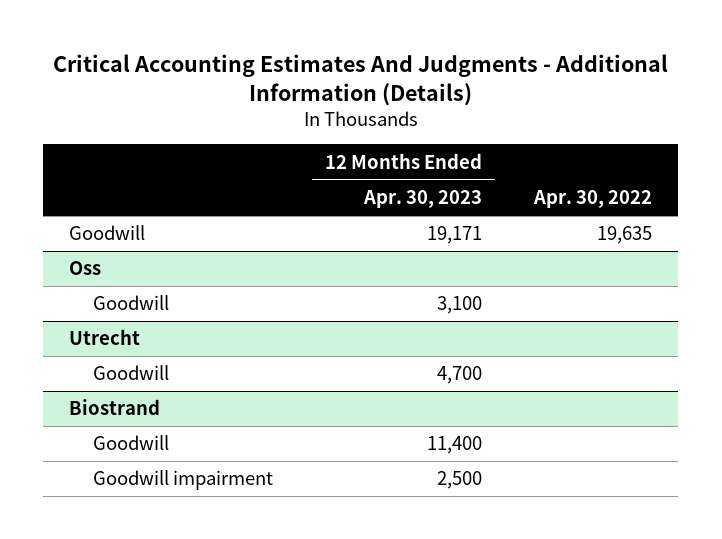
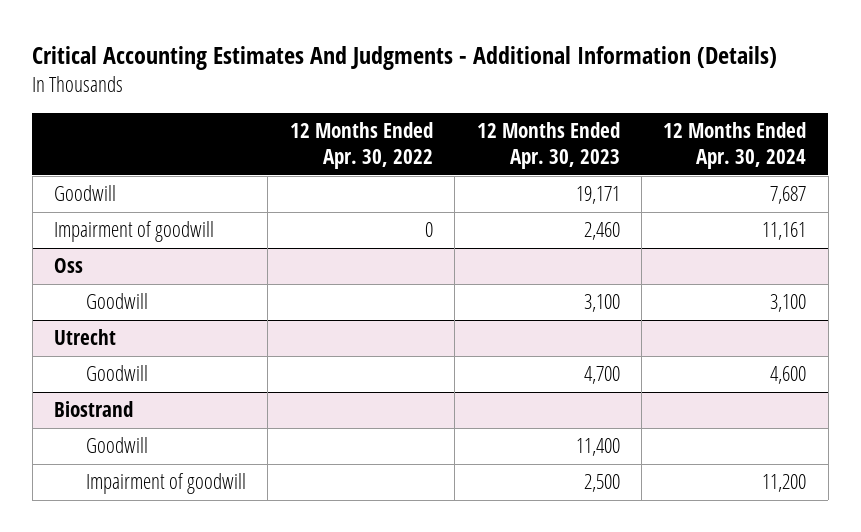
[533,190,653,209] Apr. 30, 2022 -> none
none -> [289,122,433,169] 12 Months Ended Apr. 30, 2022
none -> [663,122,807,169] 12 Months Ended Apr. 30, 2024
none -> [54,221,215,243] Impairment of goodwill
[93,470,274,491] Goodwill impairment -> [86,473,247,495] Impairment of goodwill

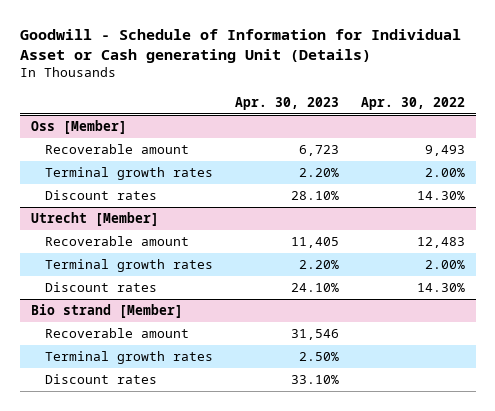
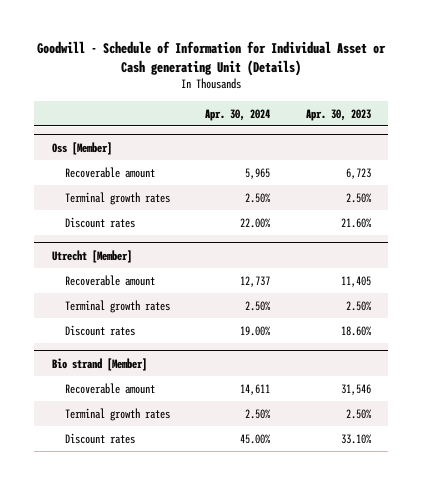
[360,96,465,110] Apr. 30, 2022 -> none
none -> [205,108,271,121] Apr. 30, 2024
[298,168,339,178] 2.20% -> [345,192,372,203] 2.50%
[290,191,339,201] 28.10% -> [340,217,372,228] 21.60%
[298,260,339,270] 2.20% -> [345,300,372,311] 2.50%
[290,283,339,293] 24.10% -> [340,325,372,336] 18.60%

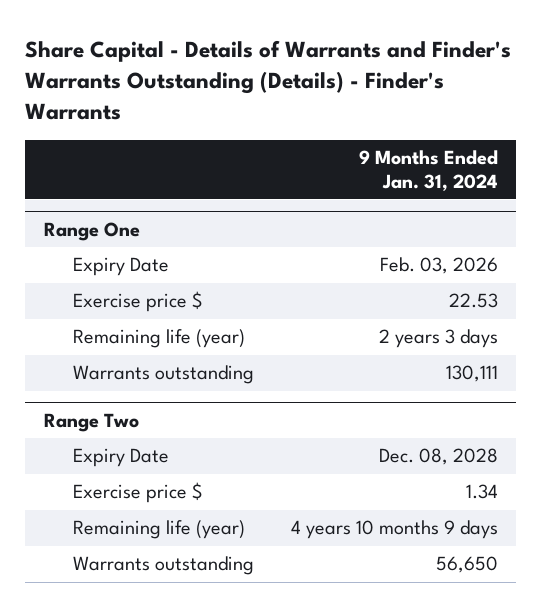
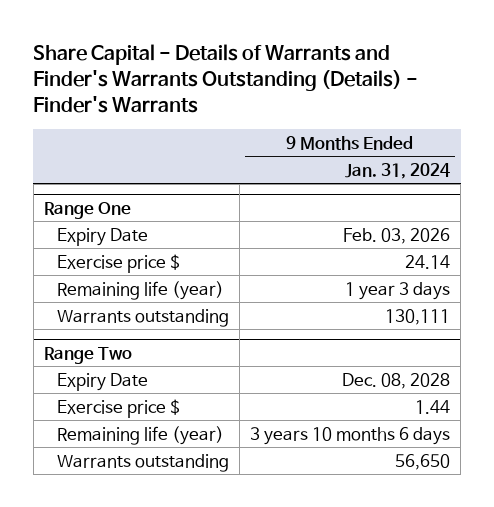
[448,293,498,309] 22.53 -> [405,254,451,269] 24.14
[378,329,498,349] 2 years 3 days -> [345,281,451,300] 1 year 3 days
[465,484,498,500] 1.34 -> [415,399,451,414] 1.44
[290,520,498,540] 4 years 10 months 9 days -> [250,426,451,445] 3 years 10 months 6 days

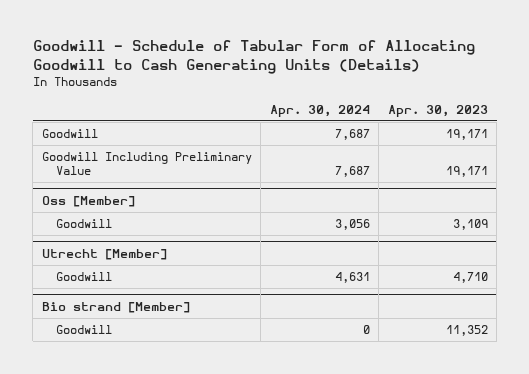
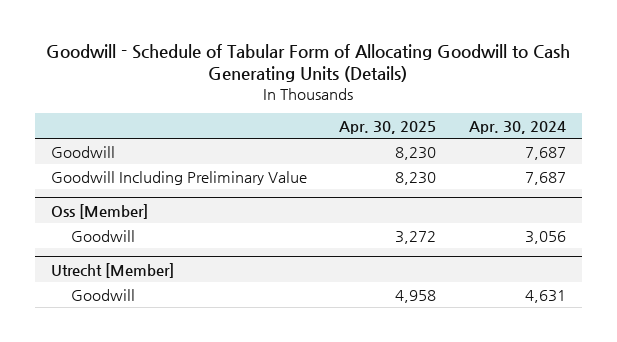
[387,104,488,117] Apr. 30, 2023 -> none
none -> [339,120,437,134] Apr. 30, 2025
[41,301,190,313] Bio strand [Member] -> none
[55,324,112,334] Goodwill -> none

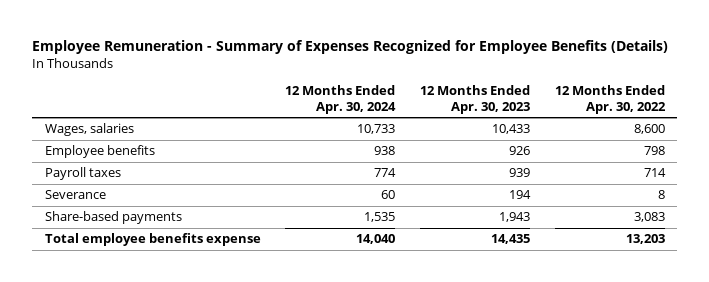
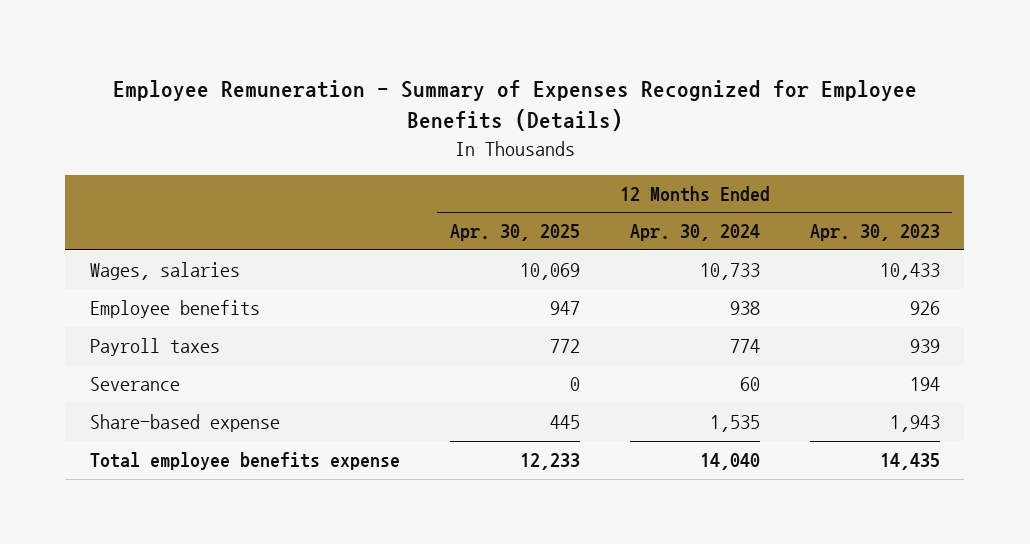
[554,85,666,114] 12 Months Ended Apr. 30, 2022 -> none
none -> [449,224,580,242] Apr. 30, 2025
[44,211,182,225] Share-based payments -> [90,414,281,433] Share-based expense

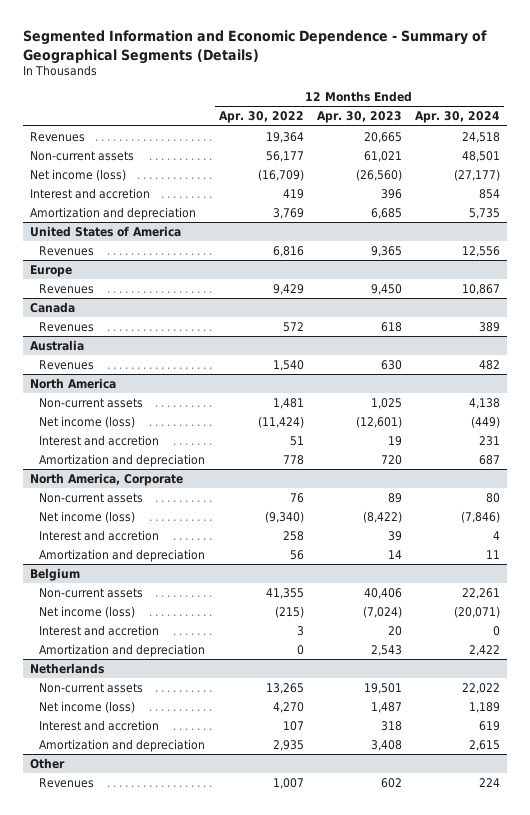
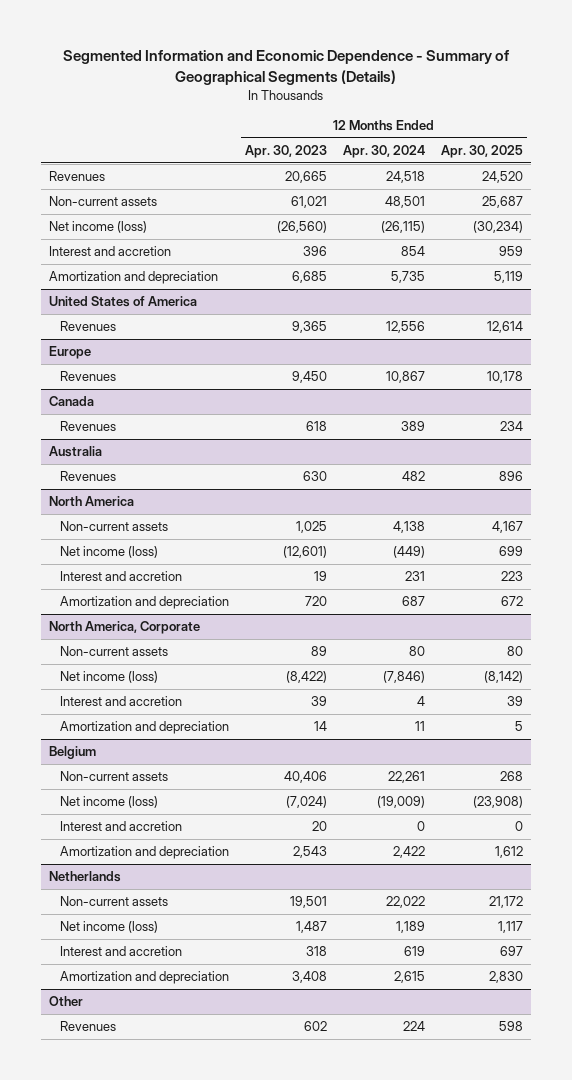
[218,111,304,124] Apr. 30, 2022 -> none
none -> [441,145,524,159] Apr. 30, 2025
[454,168,501,181] (27,177) -> [381,221,426,234] (26,115)
[454,605,501,618] (20,071) -> [377,796,426,809] (19,009)

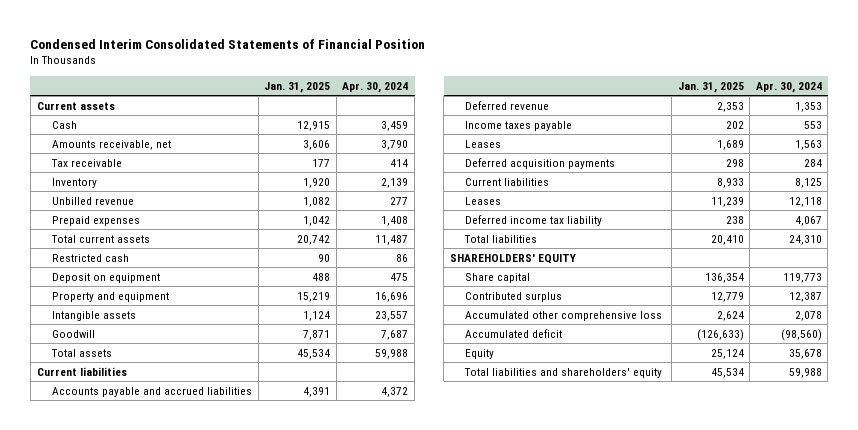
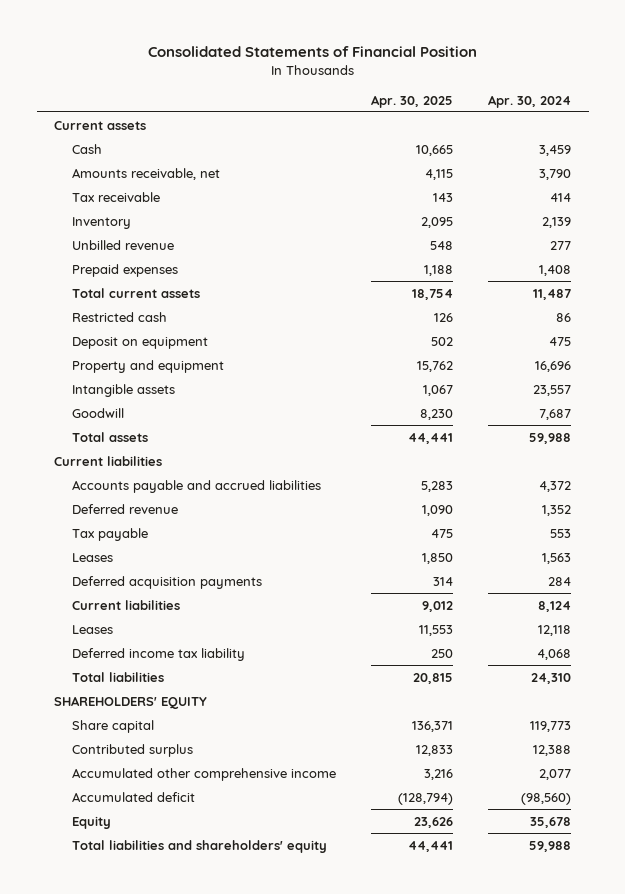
[30,38,426,49] Condensed Interim Consolidated Statements of Financial Position -> [147,46,477,58] Consolidated Statements of Financial Position
[264,81,331,93] Jan. 31, 2025 -> none
none -> [370,94,453,108] Apr. 30, 2025
[794,101,822,112] 1,353 -> [542,504,572,516] 1,352
[465,120,573,131] Income taxes payable -> [71,527,148,541] Tax payable
[794,177,822,188] 8,125 -> [538,600,572,612] 8,124
[794,215,822,226] 4,067 -> [537,648,572,660] 4,068
[788,291,822,302] 12,387 -> [533,744,572,756] 12,388
[465,310,663,321] Accumulated other comprehensive loss -> [71,767,336,781] Accumulated other comprehensive income
[794,310,822,321] 2,078 -> [539,768,572,780] 2,077

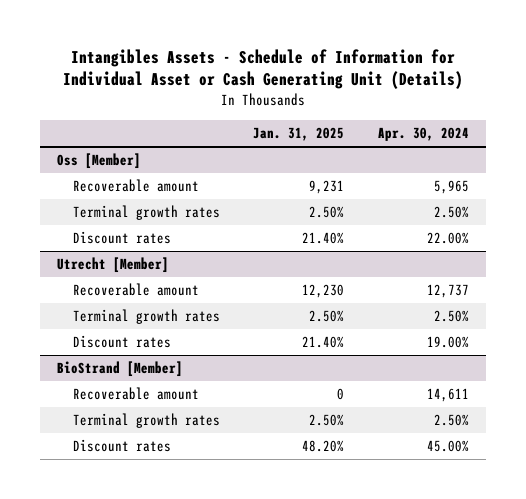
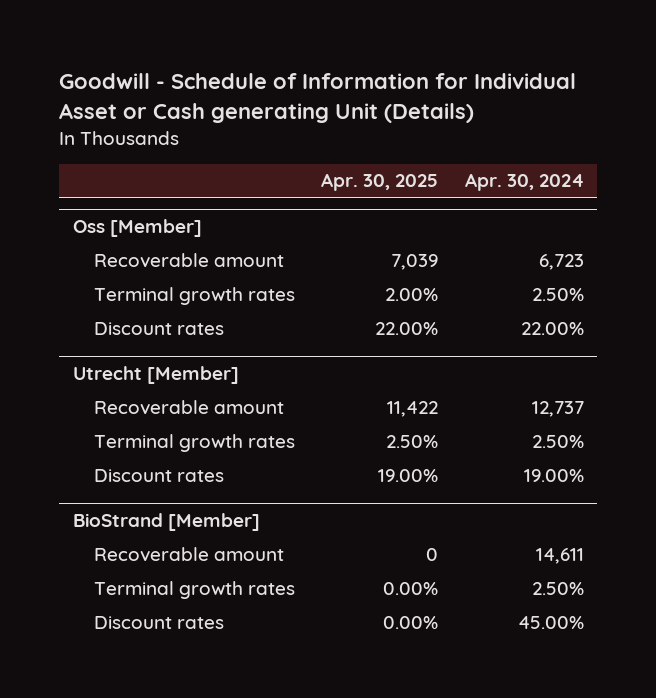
[62,48,463,90] Intangibles Assets - Schedule of Information for Individual Asset or Cash Generating Unit (Details) -> [59,73,577,123] Goodwill - Schedule of Information for Individual Asset or Cash generating Unit (Details)
[253,127,345,142] Jan. 31, 2025 -> none
none -> [321,173,439,192] Apr. 30, 2025
[434,180,470,195] 5,965 -> [538,253,584,270] 6,723

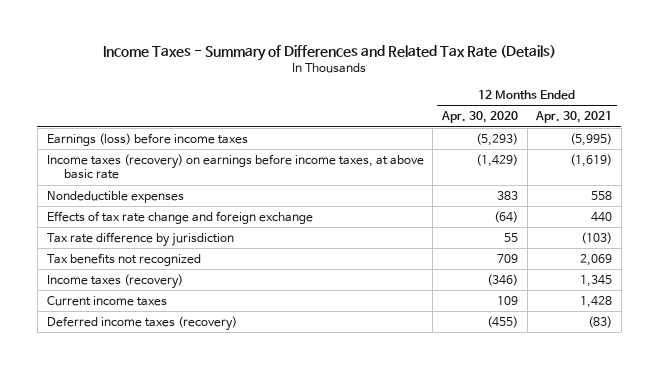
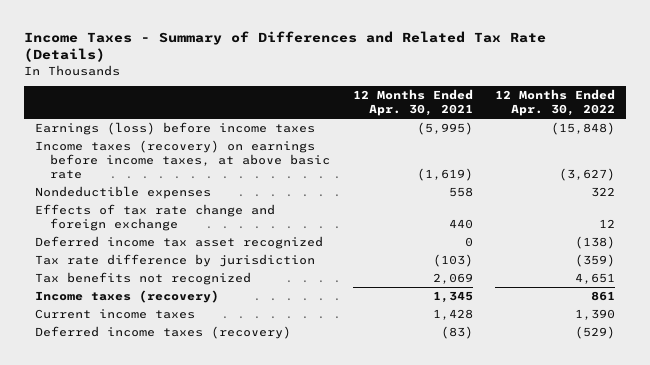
[440,111,518,124] Apr. 30, 2020 -> none
none -> [495,89,616,117] 12 Months Ended Apr. 30, 2022
none -> [35,236,324,250] Deferred income tax asset recognized

